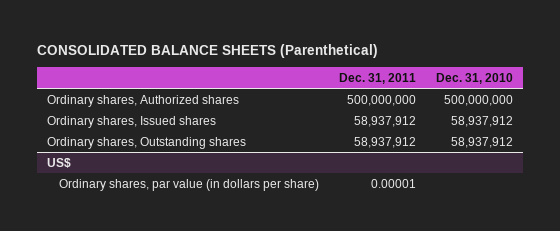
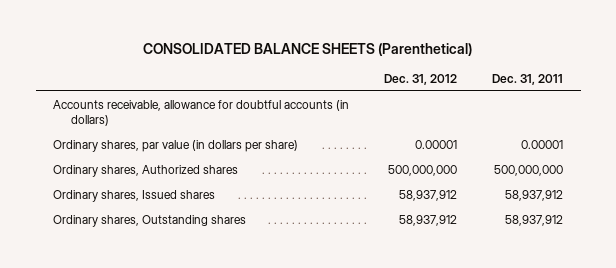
[436,72,514,84] Dec. 31, 2010 -> none
none -> [384,73,458,85] Dec. 31, 2012
none -> [53,99,350,126] Accounts receivable, allowance for doubtful accounts (in dollars)
none -> [53,139,299,152] Ordinary shares, par value (in dollars per share)
[46,157,71,168] US$ -> none
[59,178,320,191] Ordinary shares, par value (in dollars per share) -> none

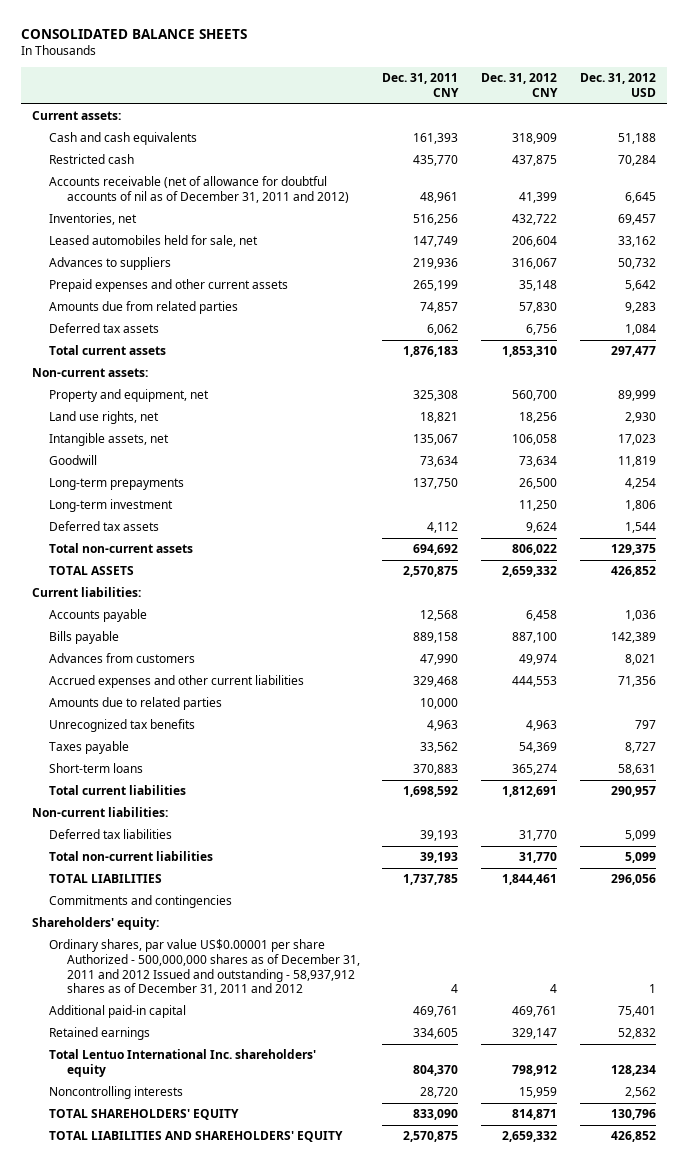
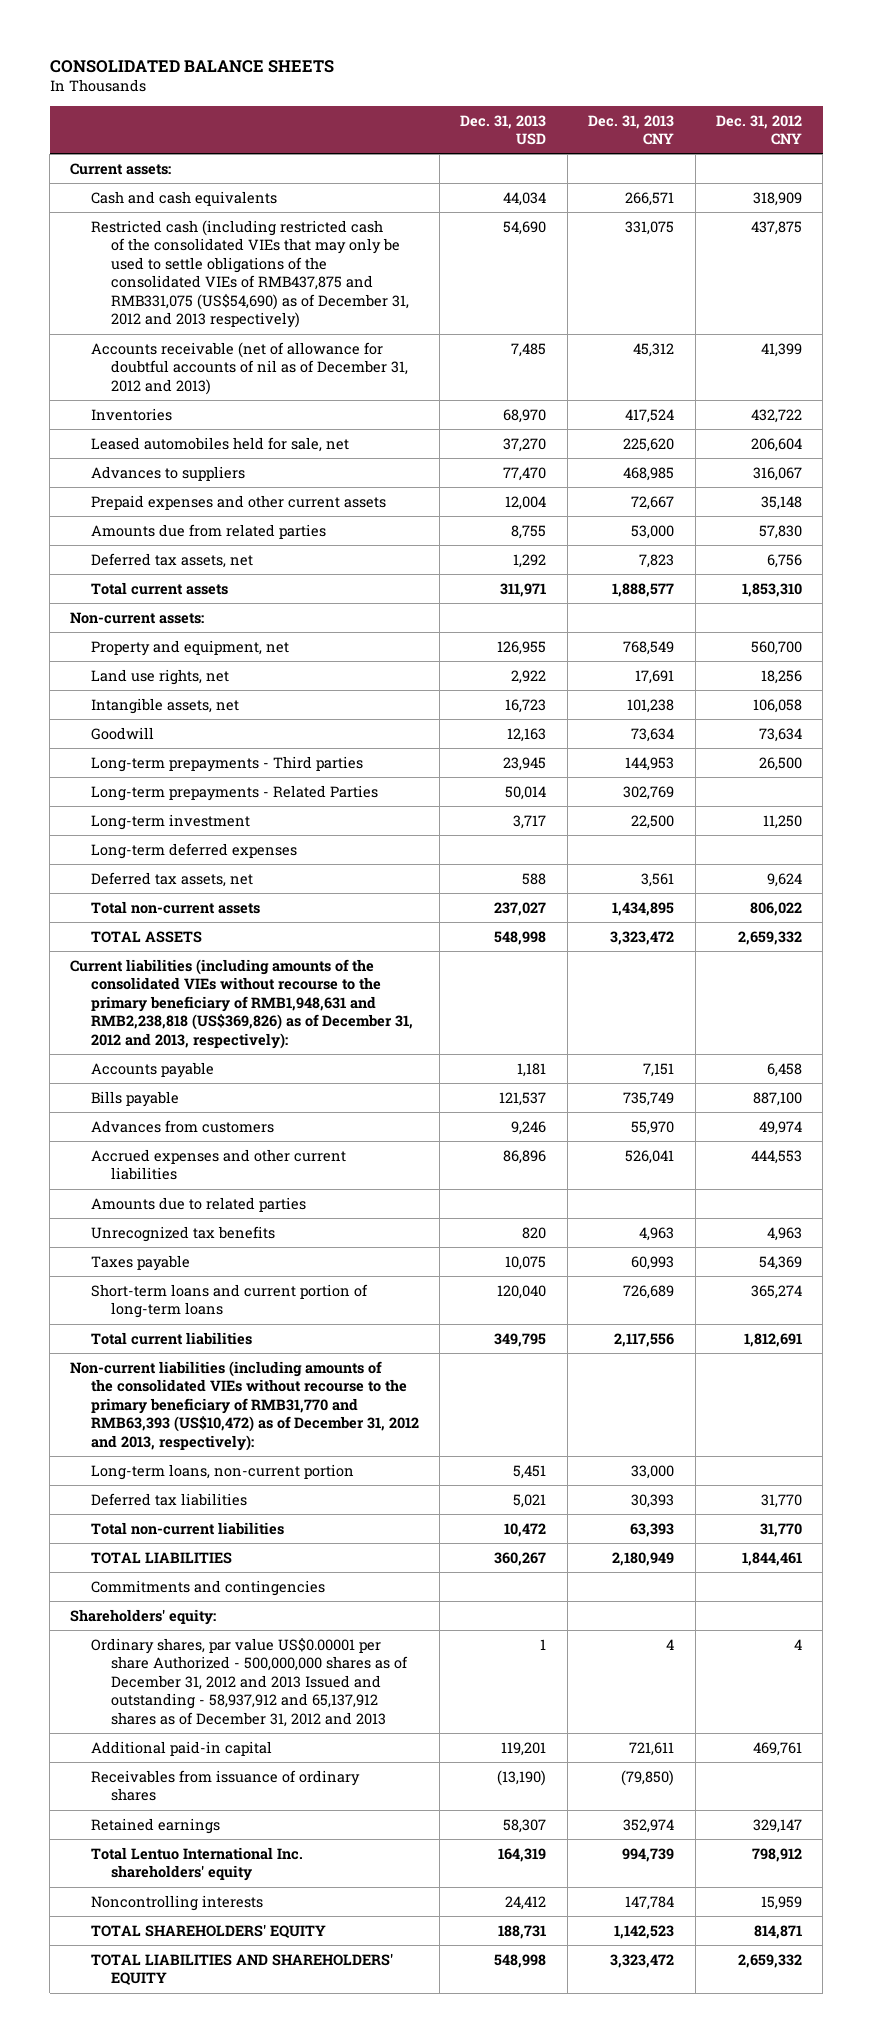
[382,73,460,98] Dec. 31, 2011 CNY -> none
[580,73,657,98] Dec. 31, 2012 USD -> none
none -> [460,114,547,146] Dec. 31, 2013 USD
none -> [588,114,675,146] Dec. 31, 2013 CNY
[49,154,135,165] Restricted cash -> [90,219,409,329] Restricted cash (including restricted cash of the consolidated VIEs that may only be used to settle obligations of the consolidated VIEs of RMB437,875 and RMB331,075 (US$54,690) as of December 31, 2012 and 2013 respectively)
[49,176,349,204] Accounts receivable (net of allowance for doubtful accounts of nil as of December 31, 2011 and 2012) -> [90,341,408,395] Accounts receivable (net of allowance for doubtful accounts of nil as of December 31, 2012 and 2013)
[49,213,138,226] Inventories, net -> [90,407,172,421] Inventories
[49,323,160,334] Deferred tax assets -> [90,552,253,568] Deferred tax assets, net
[49,478,185,491] Long-term prepayments -> [90,755,363,772] Long-term prepayments - Third parties
none -> [90,784,378,801] Long-term prepayments - Related Parties
none -> [90,842,297,859] Long-term deferred expenses
[49,521,160,532] Deferred tax assets -> [90,871,253,887] Deferred tax assets, net
[31,587,141,598] Current liabilities: -> [70,958,413,1049] Current liabilities (including amounts of the consolidated VIEs without recourse to the primary beneficiary of RMB1,948,631 and RMB2,238,818 (US$369,826) as of December 31, 2012 and 2013, respectively):
[49,763,144,774] Short-term loans -> [90,1283,368,1319] Short-term loans and current portion of long-term loans
[31,807,168,818] Non-current liabilities: -> [70,1360,419,1451] Non-current liabilities (including amounts of the consolidated VIEs without recourse to the primary beneficiary of RMB31,770 and RMB63,393 (US$10,472) as of December 31, 2012 and 2013, respectively):
none -> [90,1463,354,1480] Long-term loans, non-current portion
[49,939,360,996] Ordinary shares, par value US$0.00001 per share Authorized - 500,000,000 shares as of December 31, 2011 and 2012 Issued and outstanding - 58,937,912 shares as of December 31, 2011 and 2012 -> [90,1637,408,1727] Ordinary shares, par value US$0.00001 per share Authorized - 500,000,000 shares as of December 31, 2012 and 2013 Issued and outstanding - 58,937,912 and 65,137,912 shares as of December 31, 2012 and 2013
none -> [90,1769,360,1802] Receivables from issuance of ordinary shares

